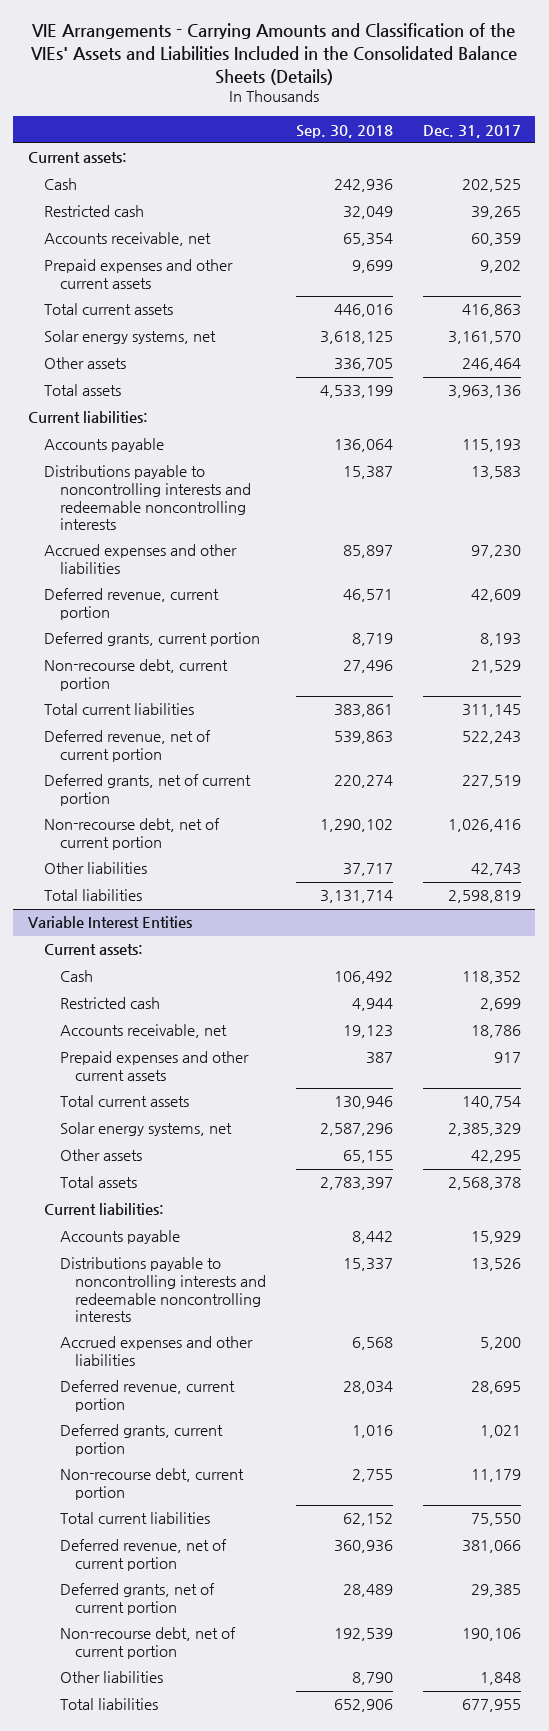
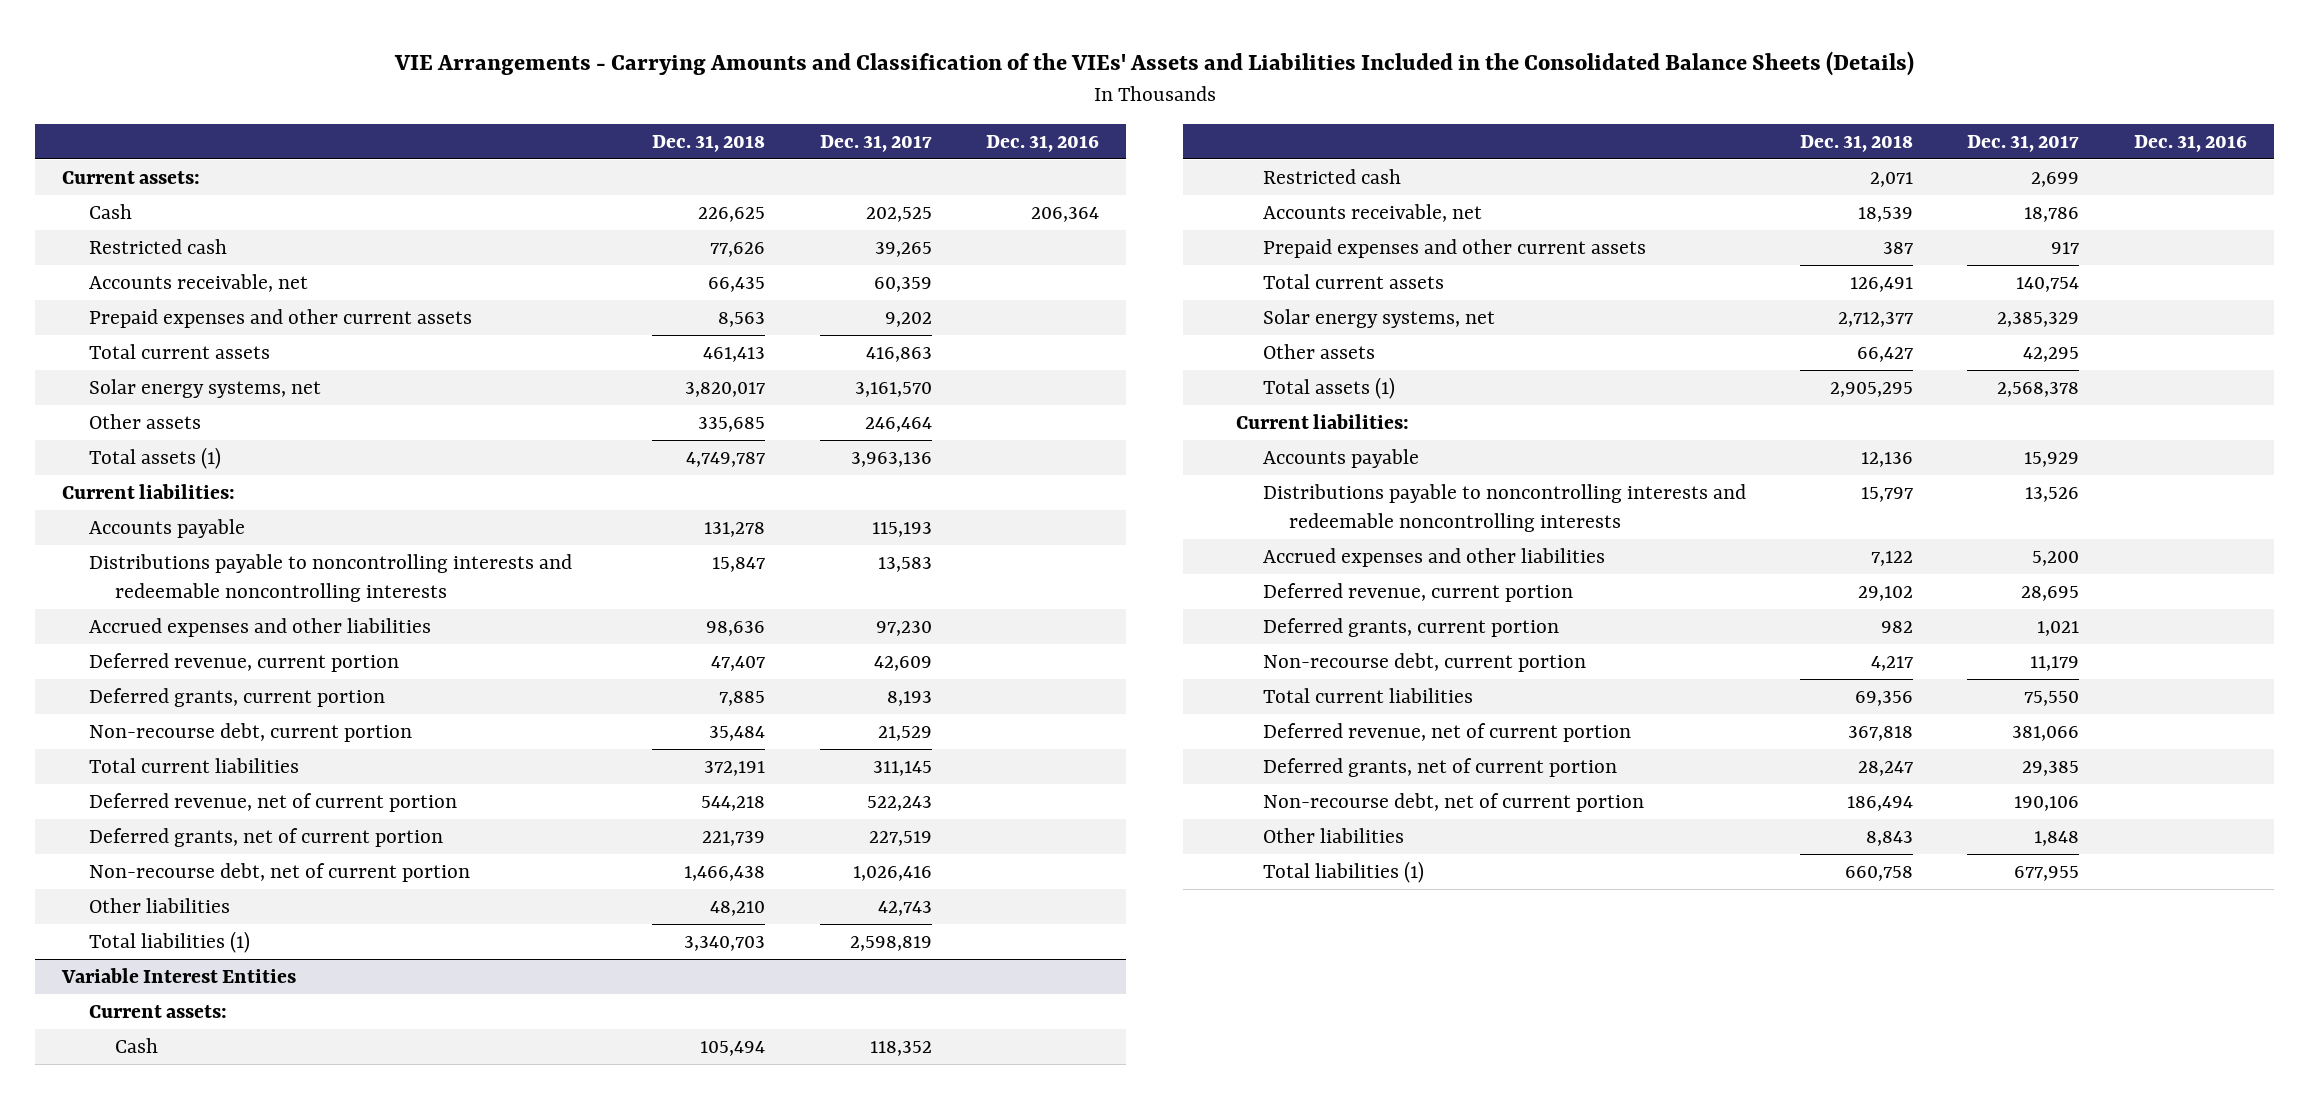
[295,124,393,138] Sep. 30, 2018 -> none
none -> [652,134,766,152] Dec. 31, 2018
none -> [986,134,1100,152] Dec. 31, 2016
[43,384,121,397] Total assets -> [88,447,221,470] Total assets (1)
[43,889,142,902] Total liabilities -> [88,931,250,954] Total liabilities (1)
[59,1176,137,1189] Total assets -> [1262,377,1395,400] Total assets (1)
[59,1698,158,1711] Total liabilities -> [1262,861,1424,884] Total liabilities (1)

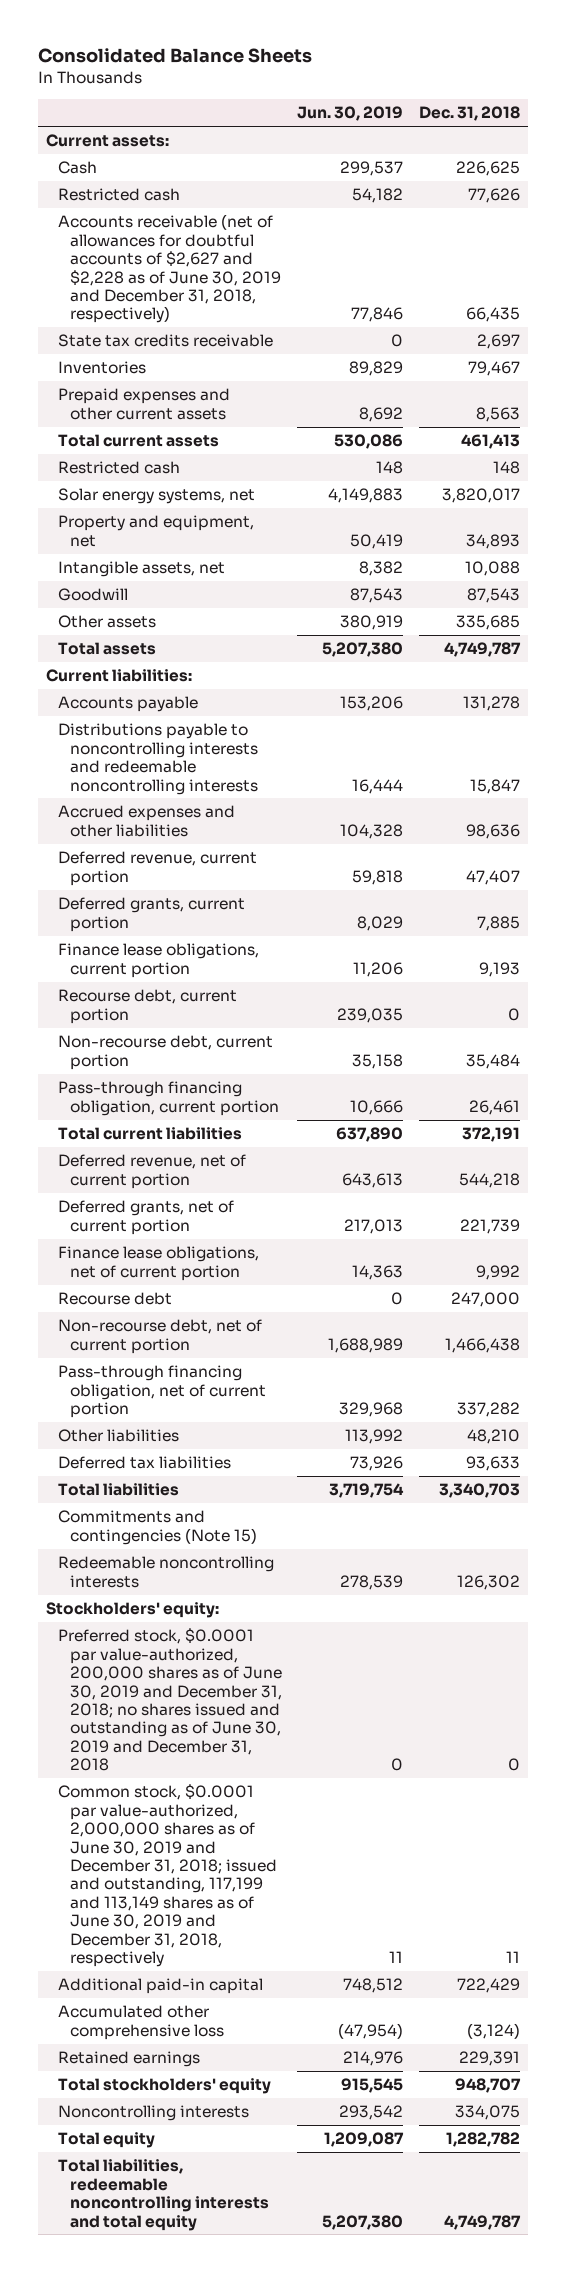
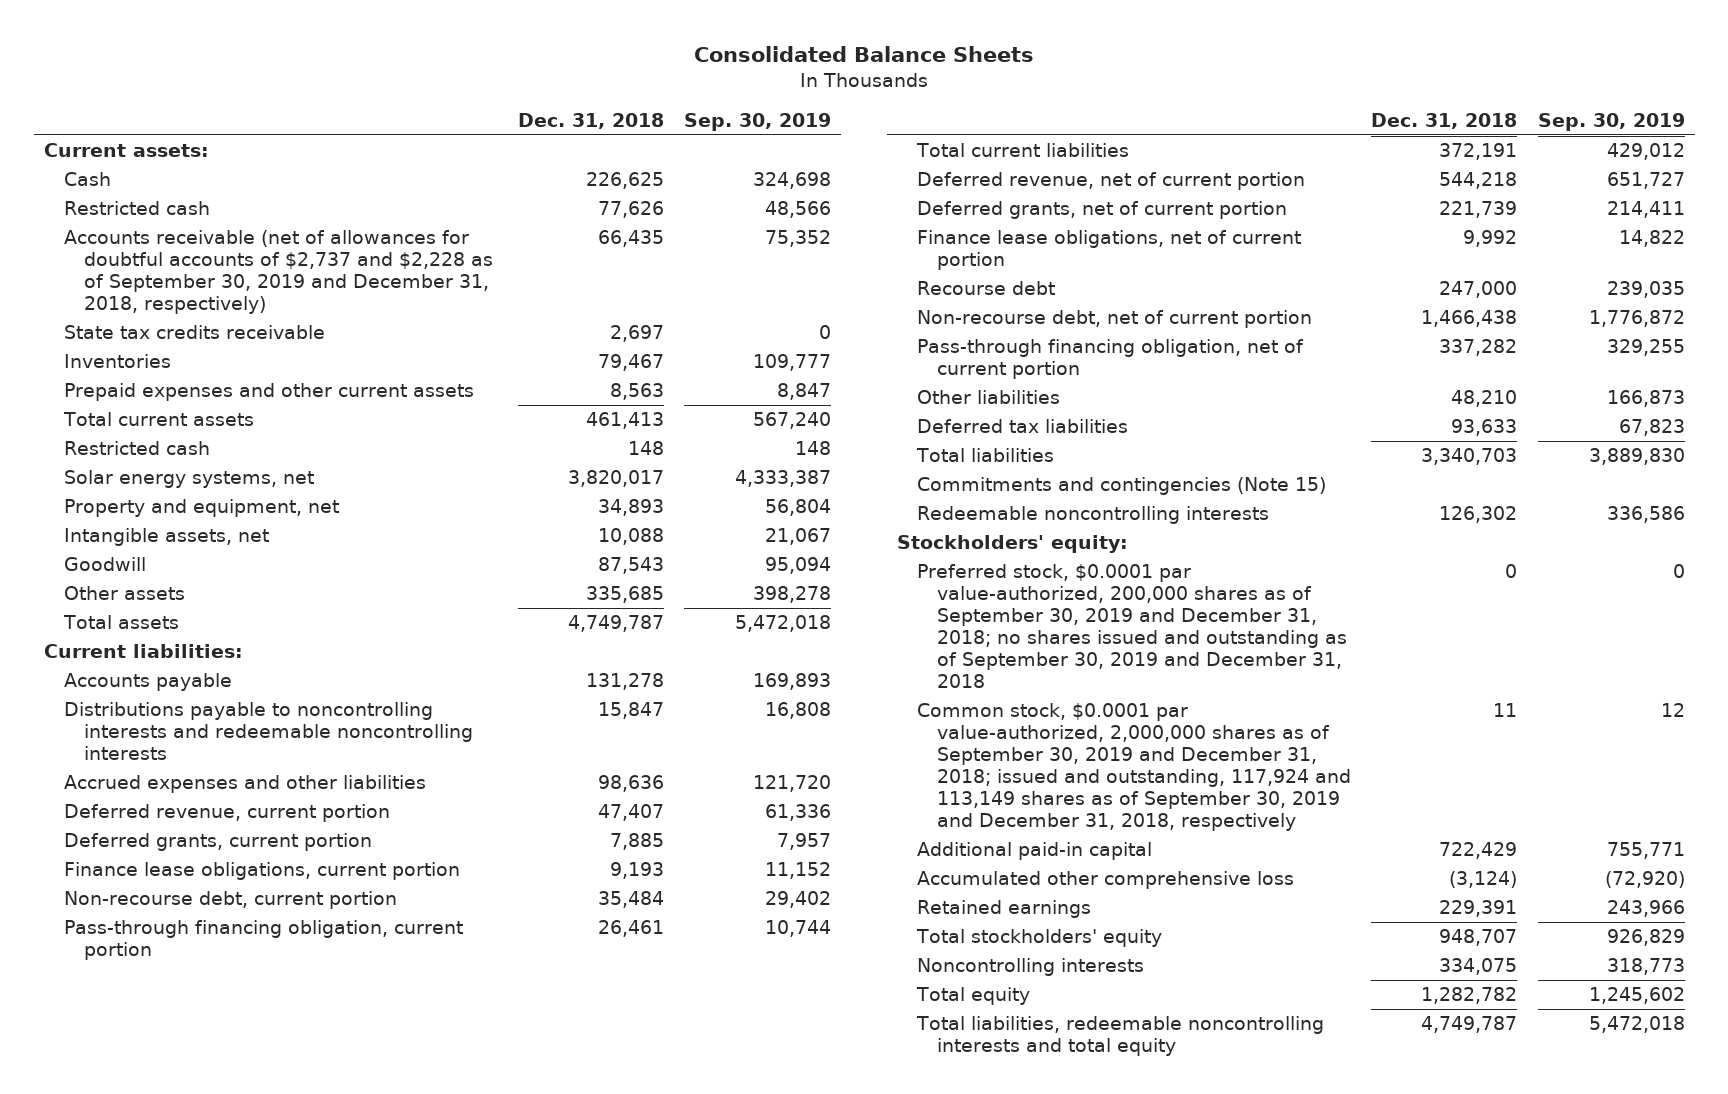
[297,106,404,122] Jun. 30, 2019 -> none
none -> [684,112,832,131] Sep. 30, 2019
[57,214,281,324] Accounts receivable (net of allowances for doubtful accounts of $2,627 and $2,228 as of June 30, 2019 and December 31, 2018, respectively) -> [63,230,493,315] Accounts receivable (net of allowances for doubtful accounts of $2,737 and $2,228 as of September 30, 2019 and December 31, 2018, respectively)
[57,989,237,1024] Recourse debt, current portion -> none
[57,1628,282,1772] Preferred stock, $0.0001 par value-authorized, 200,000 shares as of June 30, 2019 and December 31, 2018; no shares issued and outstanding as of June 30, 2019 and December 31, 2018 -> [917,564,1348,689] Preferred stock, $0.0001 par value-authorized, 200,000 shares as of September 30, 2019 and December 31, 2018; no shares issued and outstanding as of September 30, 2019 and December 31, 2018
[57,1784,277,1968] Common stock, $0.0001 par value-authorized, 2,000,000 shares as of June 30, 2019 and December 31, 2018; issued and outstanding, 117,199 and 113,149 shares as of June 30, 2019 and December 31, 2018, respectively -> [917,703,1352,832] Common stock, $0.0001 par value-authorized, 2,000,000 shares as of September 30, 2019 and December 31, 2018; issued and outstanding, 117,924 and 113,149 shares as of September 30, 2019 and December 31, 2018, respectively

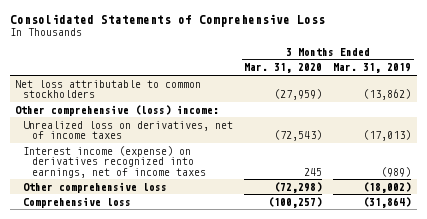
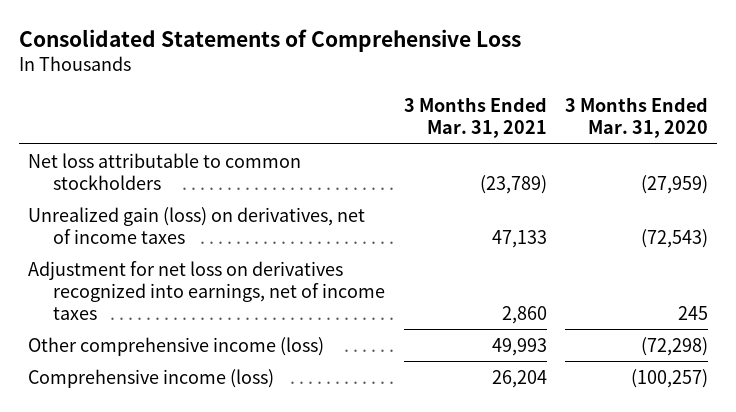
[333,63,412,74] Mar. 31, 2019 -> none
none -> [403,97,547,139] 3 Months Ended Mar. 31, 2021
[15,104,220,116] Other comprehensive (loss) income: -> none
[23,120,234,140] Unrealized loss on derivatives, net of income taxes -> [27,206,365,244] Unrealized gain (loss) on derivatives, net of income taxes
[23,145,206,178] Interest income (expense) on derivatives recognized into earnings, net of income taxes -> [27,260,386,320] Adjustment for net loss on derivatives recognized into earnings, net of income taxes
[23,181,168,193] Other comprehensive loss -> [27,336,324,356] Other comprehensive income (loss)
[23,196,132,208] Comprehensive loss -> [27,368,274,388] Comprehensive income (loss)

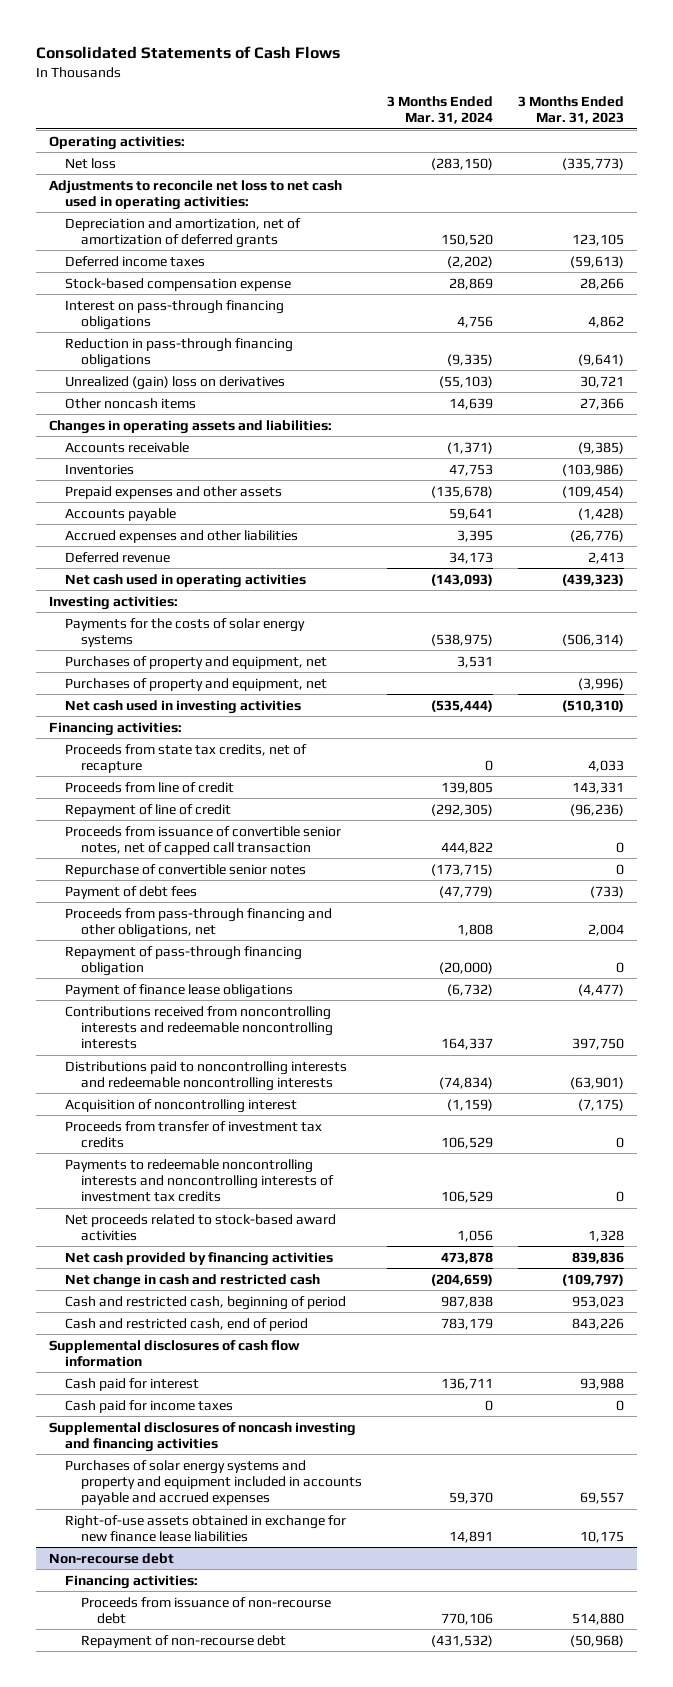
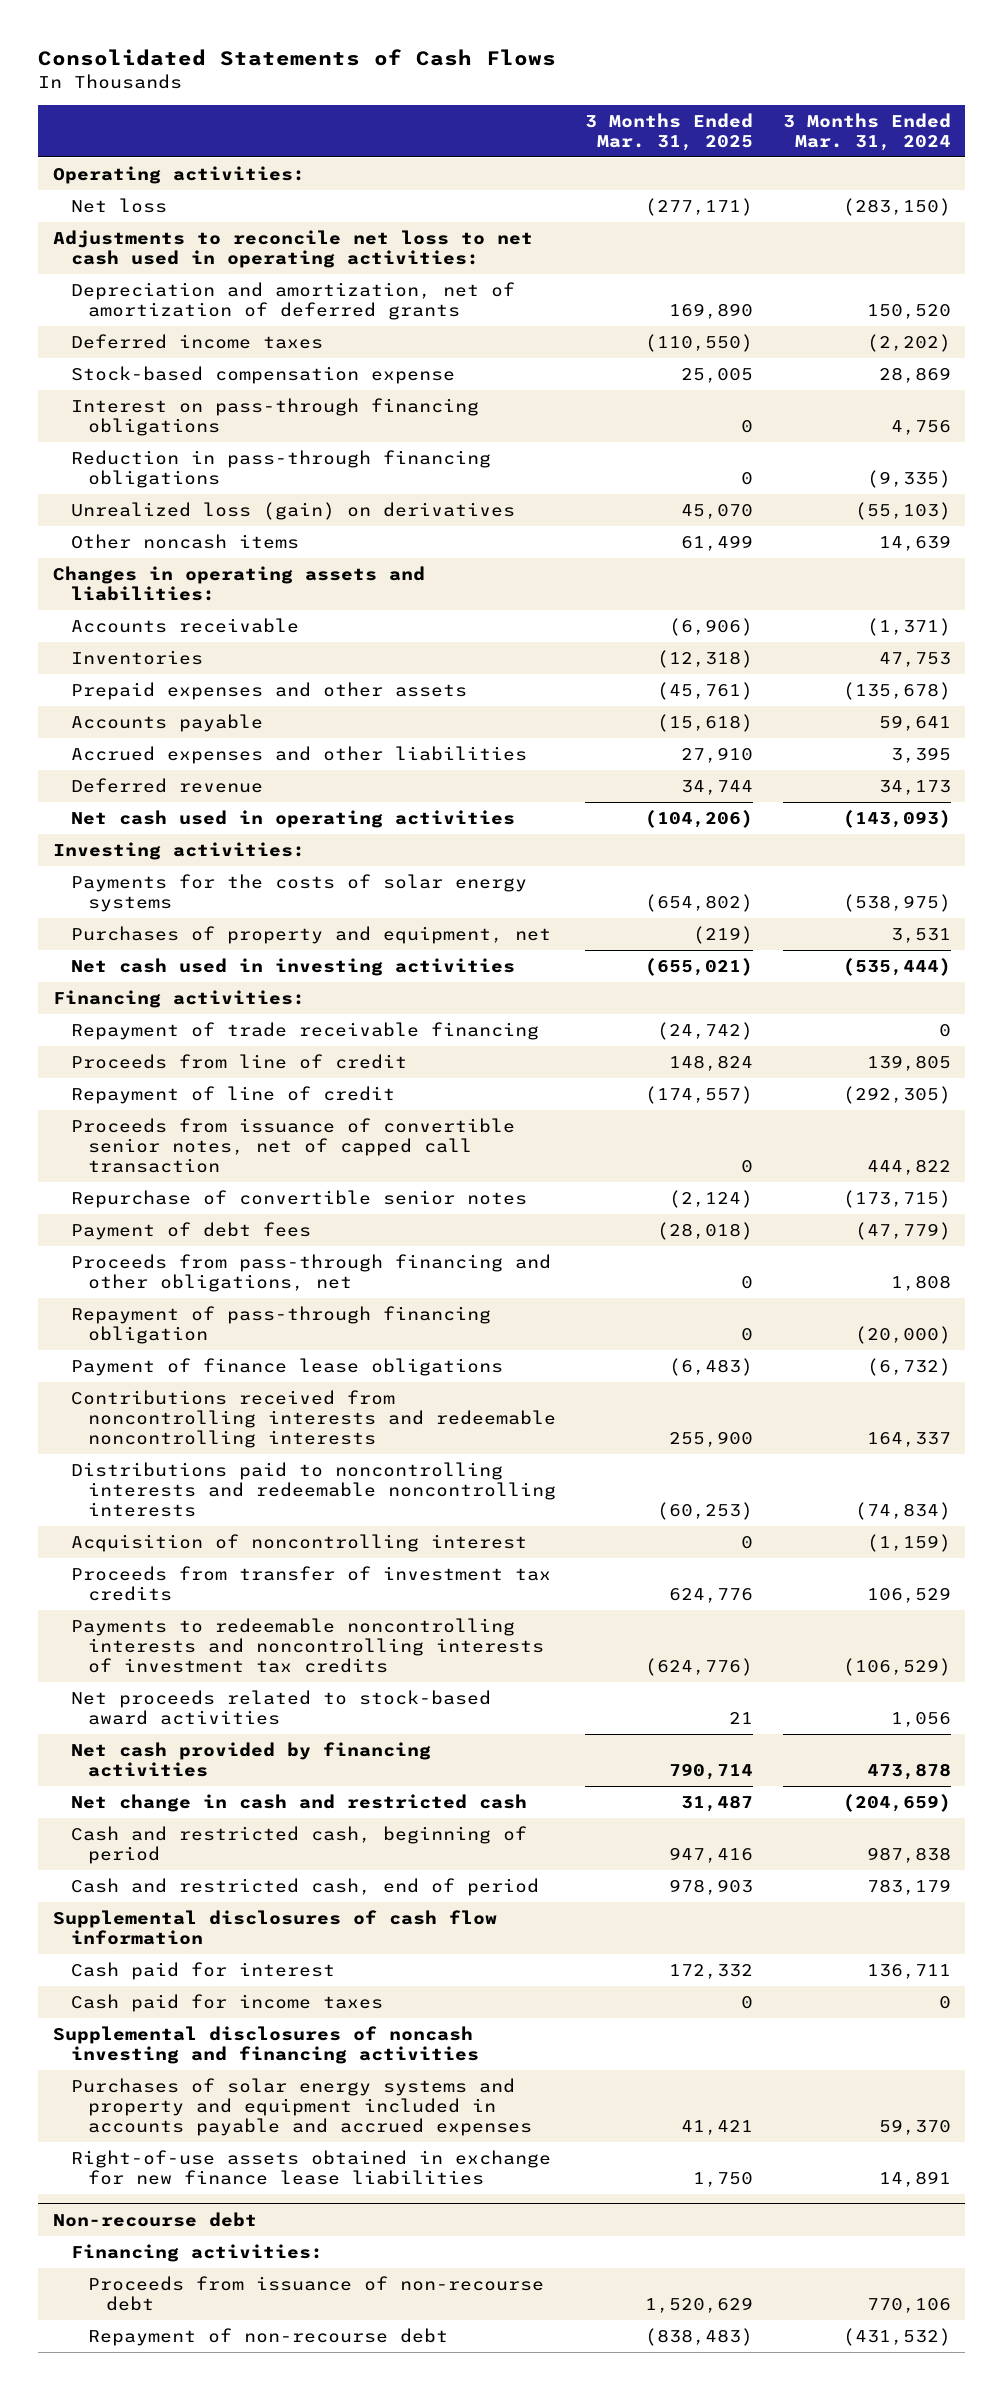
[518,96,625,125] 3 Months Ended Mar. 31, 2023 -> none
none -> [585,112,754,151] 3 Months Ended Mar. 31, 2025
[64,375,285,390] Unrealized (gain) loss on derivatives -> [70,501,515,520] Unrealized loss (gain) on derivatives
[64,677,327,691] Purchases of property and equipment, net -> none
[64,743,307,773] Proceeds from state tax credits, net of recapture -> none
none -> [70,1021,539,1040] Repayment of trade receivable financing
[441,1190,494,1203] 106,529 -> [842,1657,951,1676] (106,529)

